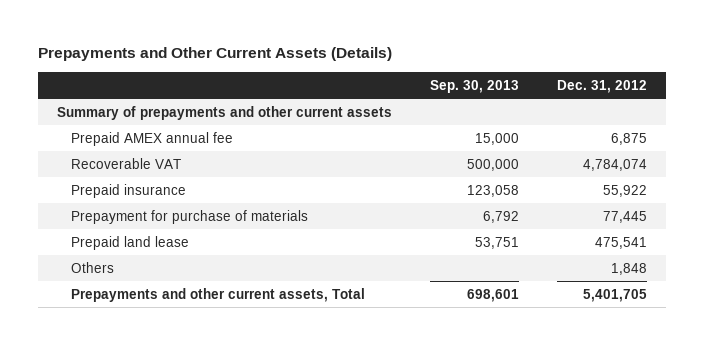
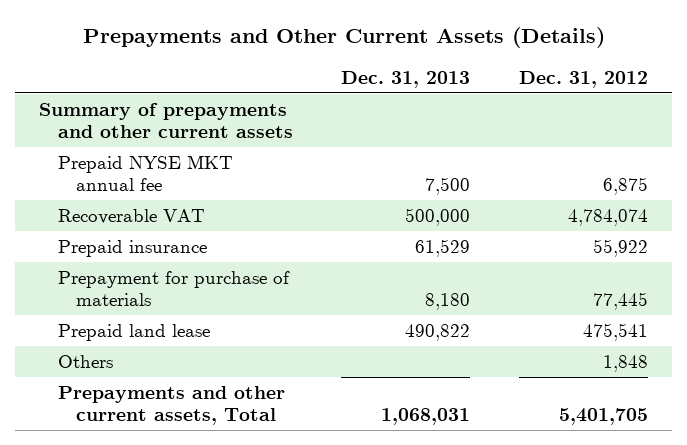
[429,79,519,93] Sep. 30, 2013 -> none
none -> [341,70,471,88] Dec. 31, 2013
[70,131,233,146] Prepaid AMEX annual fee -> [57,154,233,192] Prepaid NYSE MKT annual fee

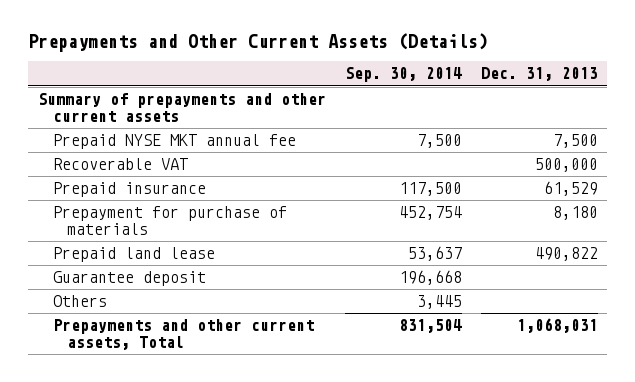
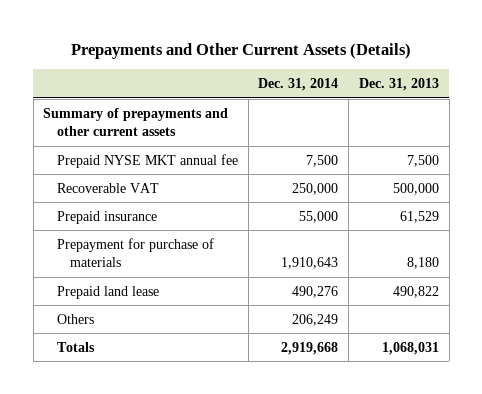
[344,67,462,83] Sep. 30, 2014 -> none
none -> [258,78,339,92] Dec. 31, 2014
[52,271,206,287] Guarantee deposit -> none
[52,319,314,350] Prepayments and other current assets, Total -> [56,341,95,352] Totals

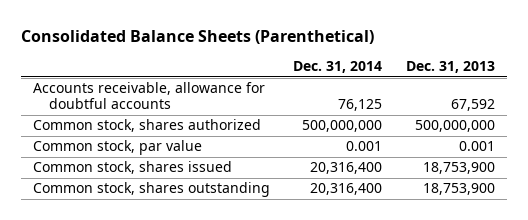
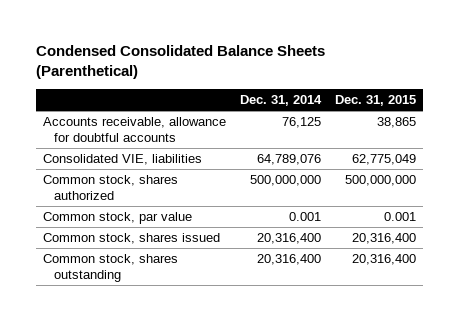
[20,30,374,45] Consolidated Balance Sheets (Parenthetical) -> [35,45,325,80] Condensed Consolidated Balance Sheets (Parenthetical)
[406,61,496,74] Dec. 31, 2013 -> none
none -> [334,95,416,107] Dec. 31, 2015
none -> [42,153,202,165] Consolidated VIE, liabilities

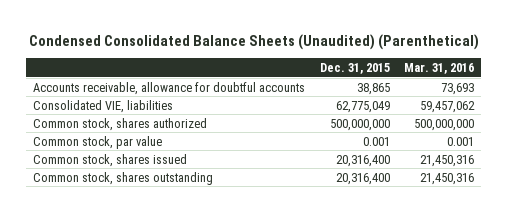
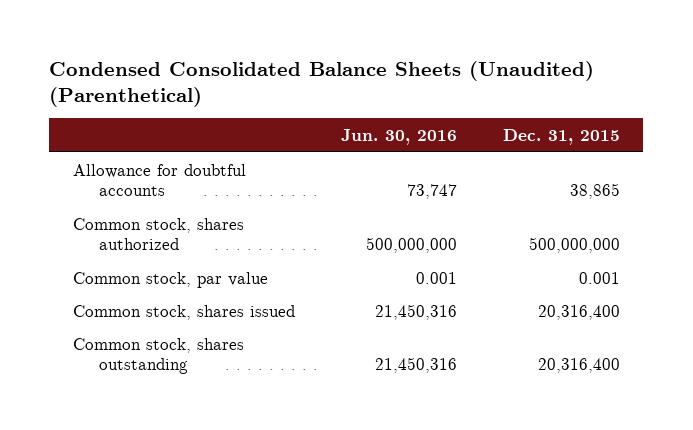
[404,62,475,74] Mar. 31, 2016 -> none
none -> [340,128,457,145] Jun. 30, 2016
[33,99,174,113] Consolidated VIE, liabilities -> none
[33,81,306,95] Accounts receivable, allowance for doubtful accounts -> [72,163,246,197] Allowance for doubtful accounts

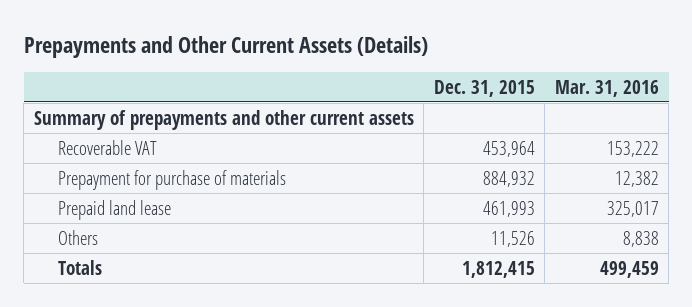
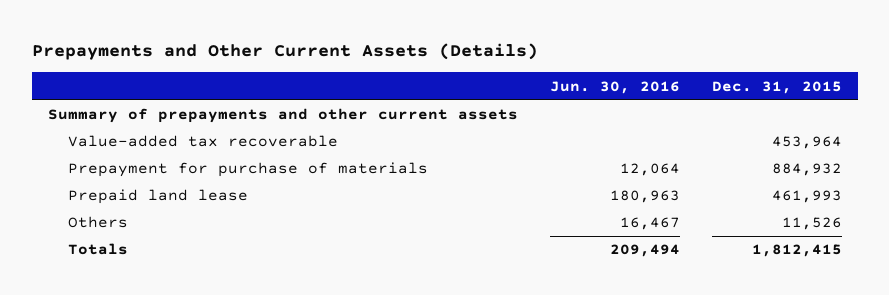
[554,79,659,97] Mar. 31, 2016 -> none
none -> [549,80,680,94] Jun. 30, 2016
[57,139,157,155] Recoverable VAT -> [67,135,338,148] Value-added tax recoverable

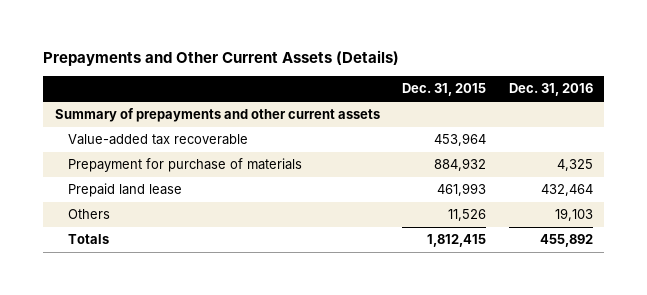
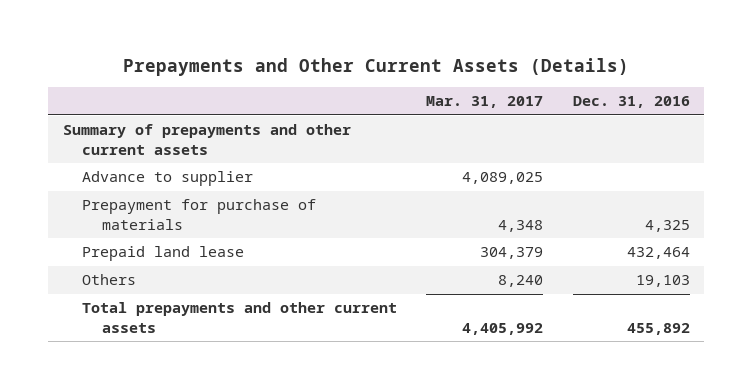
[402,83,487,97] Dec. 31, 2015 -> none
none -> [426,96,544,109] Mar. 31, 2017
[67,134,248,146] Value-added tax recoverable -> none
none -> [82,171,254,187] Advance to supplier
[67,234,109,245] Totals -> [82,302,398,333] Total prepayments and other current assets

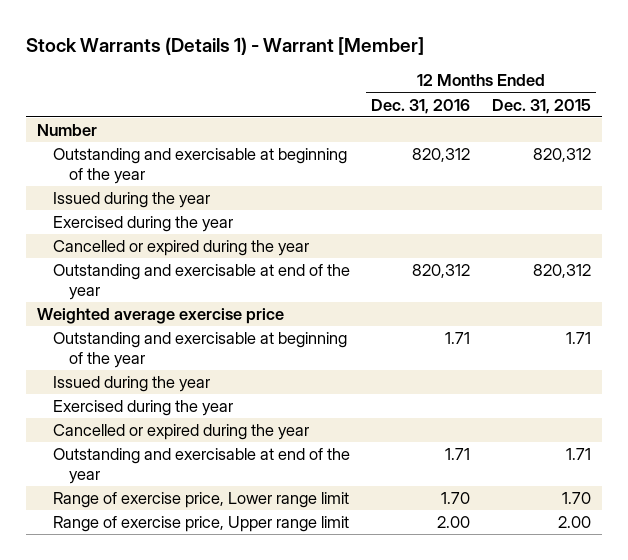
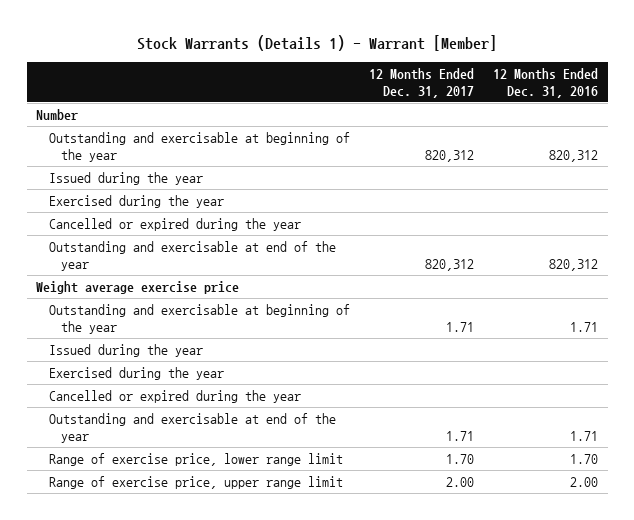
[492,98,592,114] Dec. 31, 2015 -> none
none -> [368,68,474,98] 12 Months Ended Dec. 31, 2017
[36,308,284,325] Weighted average exercise price -> [36,280,240,294] Weight average exercise price
[52,492,349,509] Range of exercise price, Lower range limit -> [48,452,343,466] Range of exercise price, lower range limit
[52,516,349,533] Range of exercise price, Upper range limit -> [48,475,343,489] Range of exercise price, upper range limit

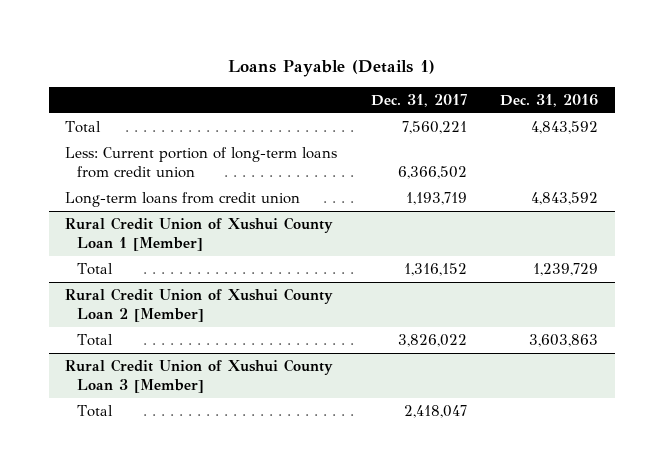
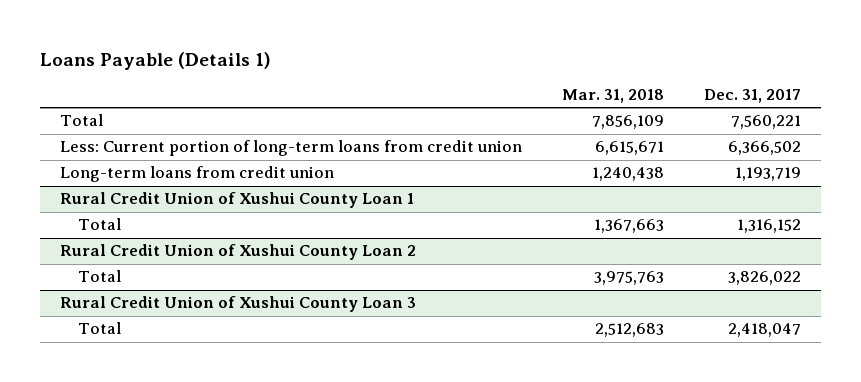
[500,94,599,108] Dec. 31, 2016 -> none
none -> [562,89,665,104] Mar. 31, 2018
[65,217,334,252] Rural Credit Union of Xushui County Loan 1 [Member] -> [60,192,415,209] Rural Credit Union of Xushui County Loan 1
[65,288,334,323] Rural Credit Union of Xushui County Loan 2 [Member] -> [60,244,417,261] Rural Credit Union of Xushui County Loan 2
[65,359,334,394] Rural Credit Union of Xushui County Loan 3 [Member] -> [60,296,417,313] Rural Credit Union of Xushui County Loan 3

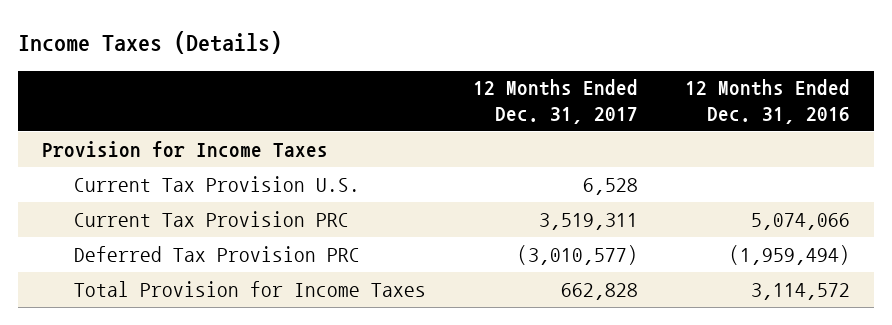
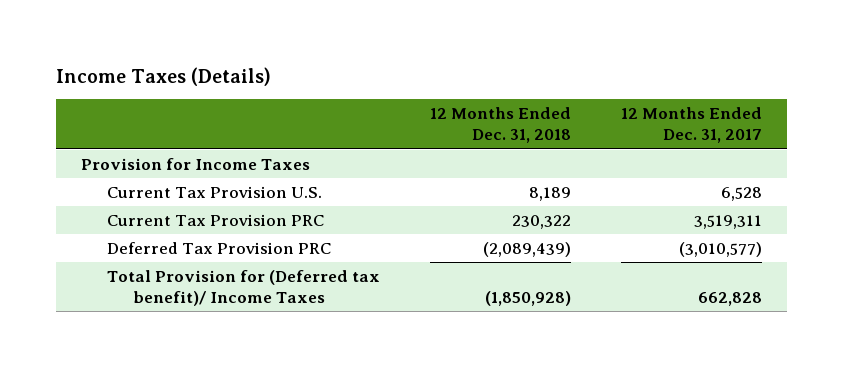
[685,79,851,124] 12 Months Ended Dec. 31, 2016 -> none
none -> [430,107,572,144] 12 Months Ended Dec. 31, 2018
[73,280,426,297] Total Provision for Income Taxes -> [107,270,381,306] Total Provision for (Deferred tax benefit)/ Income Taxes

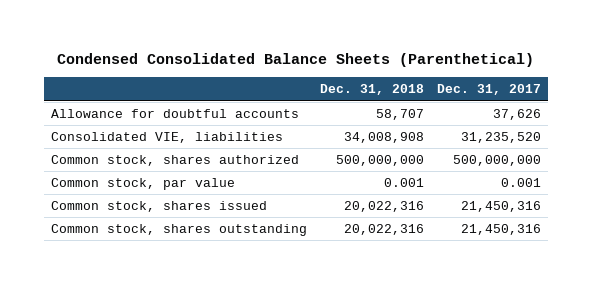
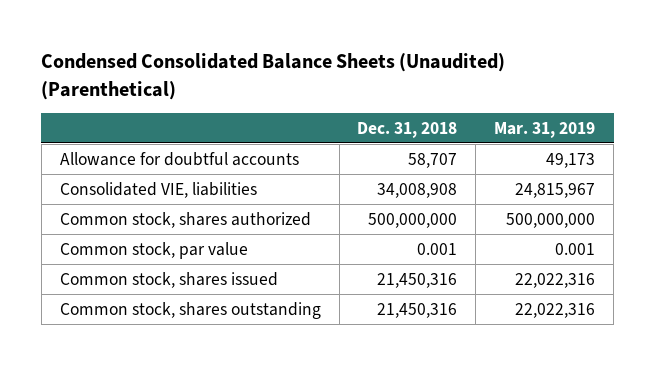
[56,53,534,68] Condensed Consolidated Balance Sheets (Parenthetical) -> [41,53,506,100] Condensed Consolidated Balance Sheets (Unaudited) (Parenthetical)
[437,84,542,96] Dec. 31, 2017 -> none
none -> [494,121,596,138] Mar. 31, 2019
[343,200,424,212] 20,022,316 -> [377,272,458,288] 21,450,316
[343,223,424,235] 20,022,316 -> [377,302,458,318] 21,450,316

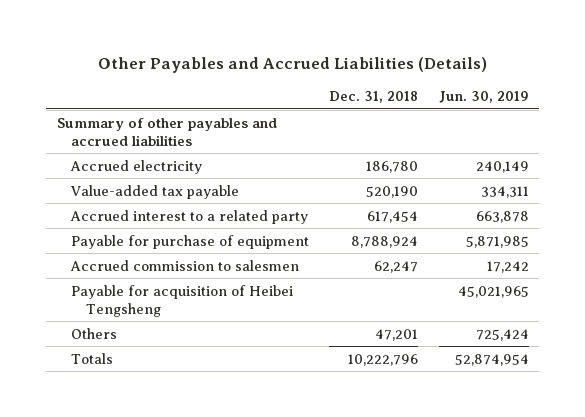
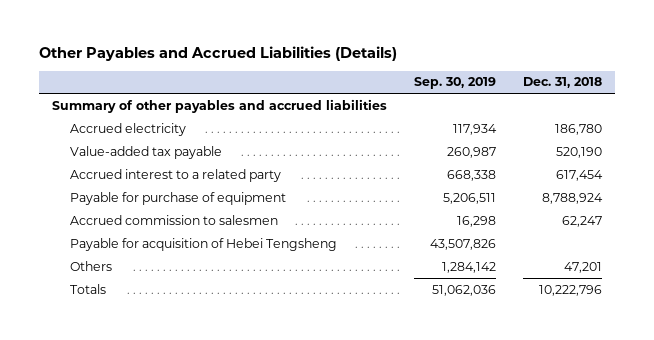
[438,91,529,104] Jun. 30, 2019 -> none
none -> [413,77,496,90] Sep. 30, 2019
[71,284,294,317] Payable for acquisition of Heibei Tengsheng -> [70,237,338,251] Payable for acquisition of Hebei Tengsheng

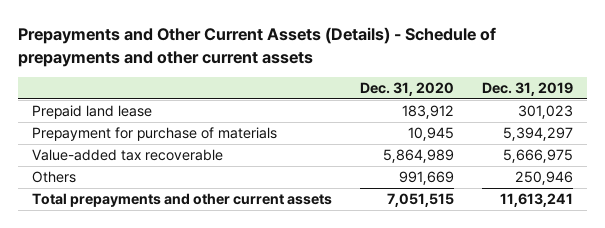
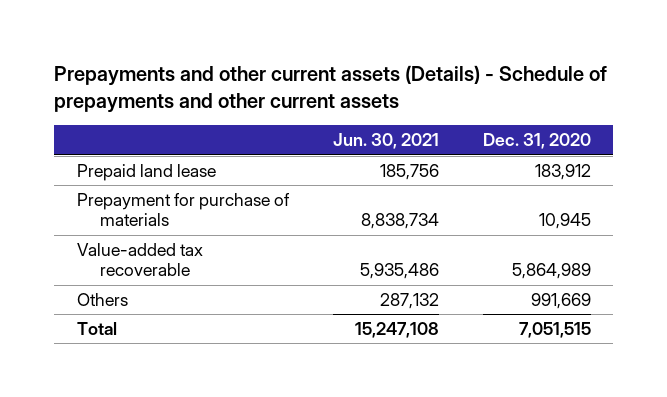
[17,27,496,67] Prepayments and Other Current Assets (Details) - Schedule of prepayments and other current assets -> [54,65,608,114] Prepayments and other current assets (Details) - Schedule of prepayments and other current assets
[481,82,573,97] Dec. 31, 2019 -> none
none -> [332,133,439,150] Jun. 30, 2021
[31,192,332,207] Total prepayments and other current assets -> [76,321,117,335] Total

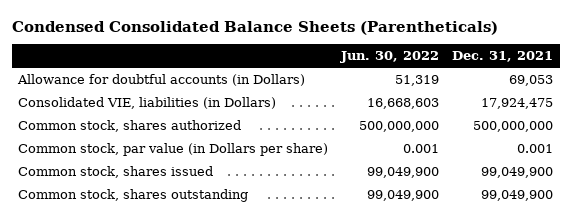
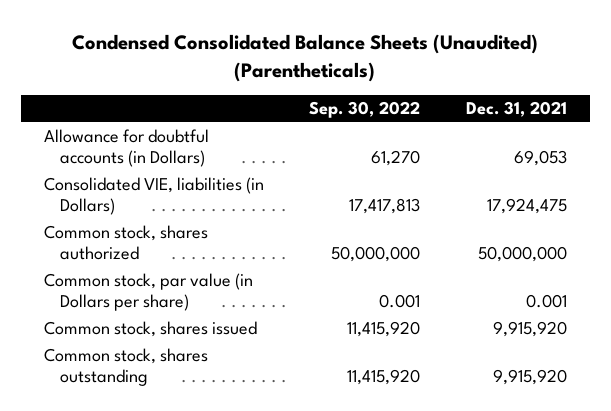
[11,20,498,35] Condensed Consolidated Balance Sheets (Parentheticals) -> [72,33,539,82] Condensed Consolidated Balance Sheets (Unaudited) (Parentheticals)
[340,51,440,64] Jun. 30, 2022 -> none
none -> [309,100,421,118] Sep. 30, 2022
[473,121,554,133] 500,000,000 -> [477,246,567,263] 50,000,000
[481,167,554,179] 99,049,900 -> [492,321,567,338] 9,915,920
[481,190,554,202] 99,049,900 -> [492,369,567,386] 9,915,920

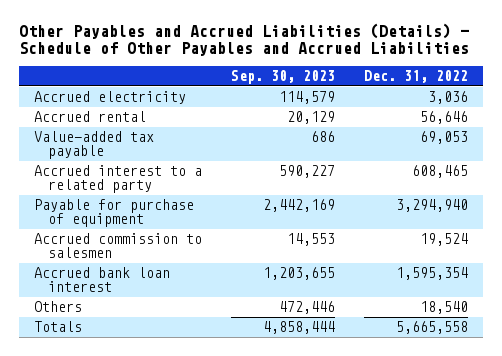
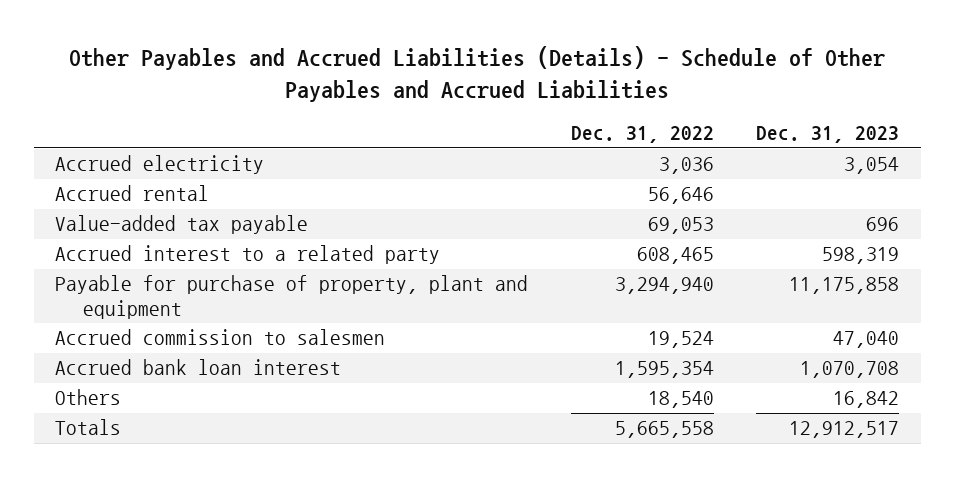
[230,70,335,85] Sep. 30, 2023 -> none
none -> [756,126,900,144] Dec. 31, 2023
[33,199,194,228] Payable for purchase of equipment -> [54,275,528,319] Payable for purchase of property, plant and equipment

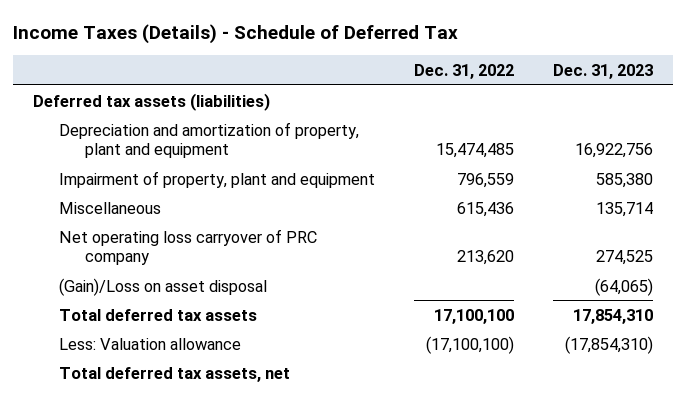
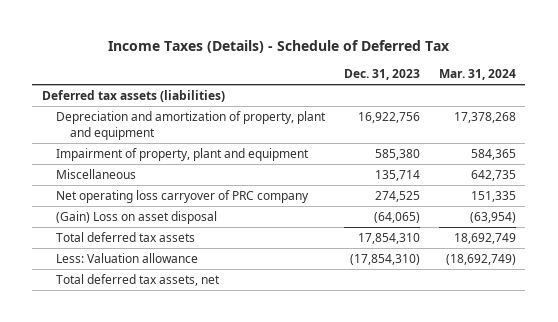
[414,63,515,79] Dec. 31, 2022 -> none
none -> [438,68,516,80] Mar. 31, 2024
[59,277,268,296] (Gain)/Loss on asset disposal -> [55,211,217,225] (Gain) Loss on asset disposal

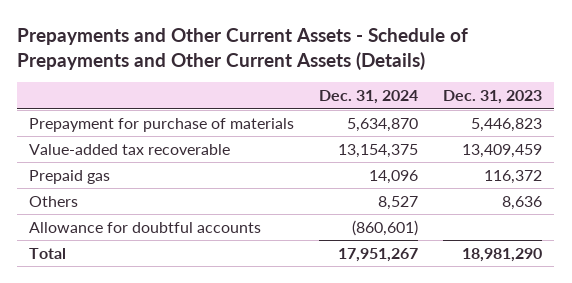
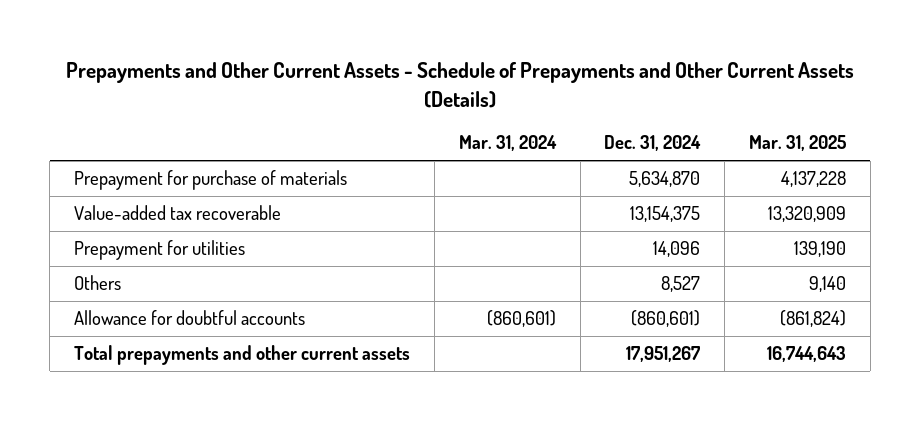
[443,90,543,105] Dec. 31, 2023 -> none
none -> [458,135,557,152] Mar. 31, 2024
none -> [749,135,847,152] Mar. 31, 2025
[29,169,111,184] Prepaid gas -> [74,240,246,261] Prepayment for utilities
[29,247,67,259] Total -> [74,345,411,366] Total prepayments and other current assets

